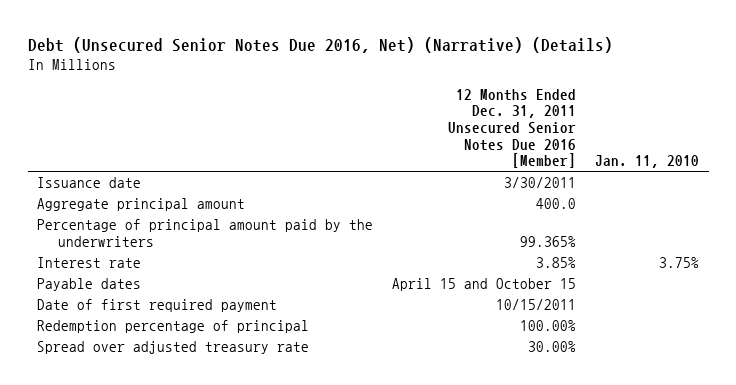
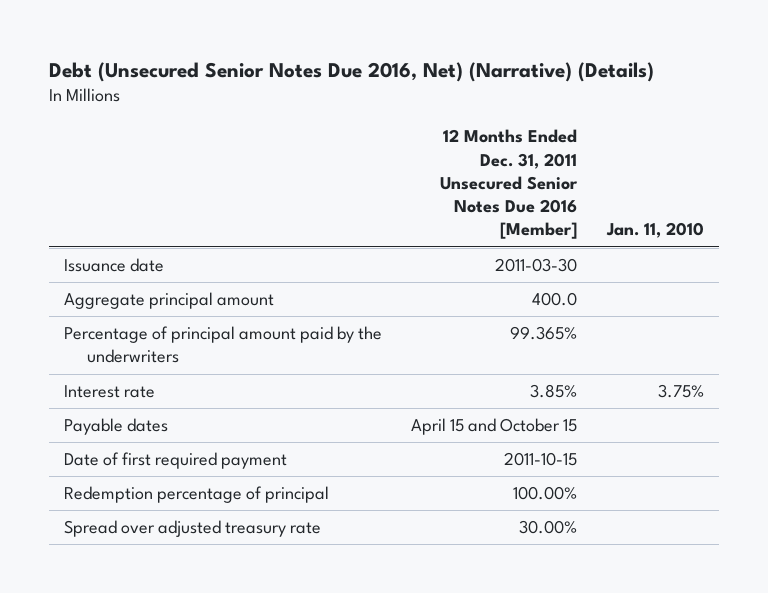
[504,177,577,189] 3/30/2011 -> [495,258,578,273] 2011-03-30
[496,299,577,311] 10/15/2011 -> [504,452,578,467] 2011-10-15

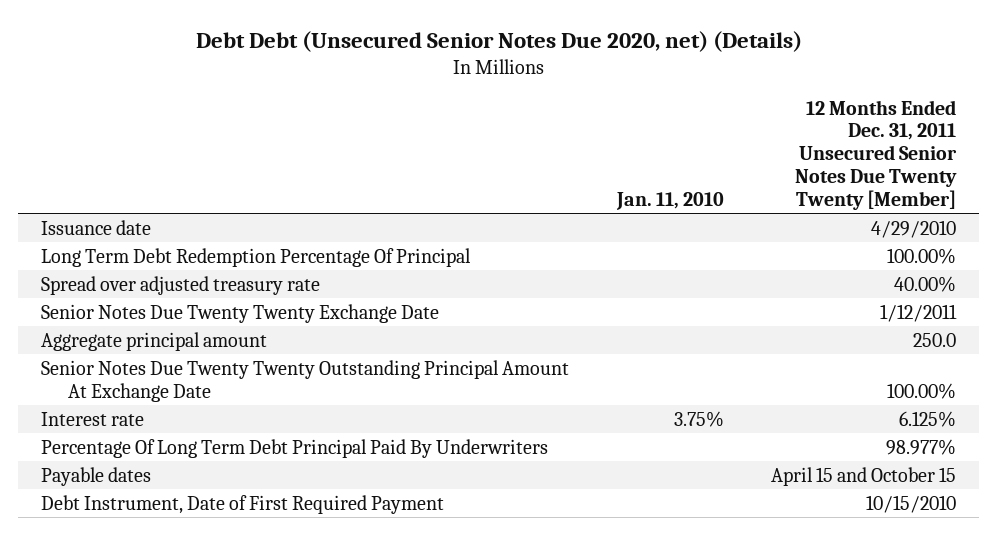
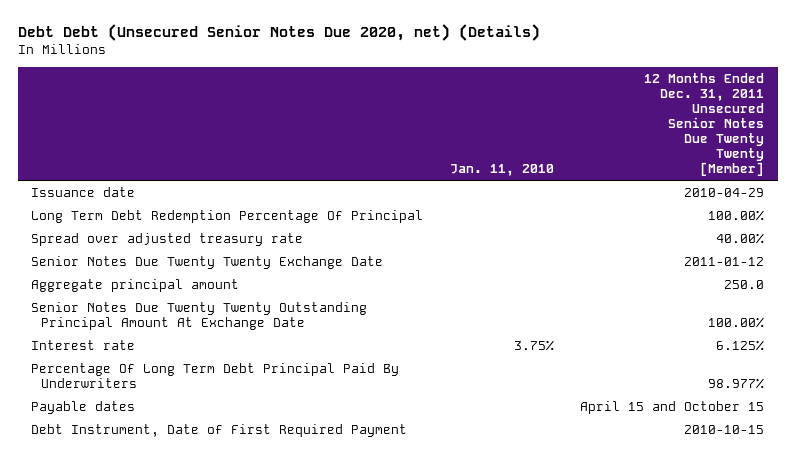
[870,219,956,238] 4/29/2010 -> [684,187,765,197] 2010-04-29
[879,303,957,322] 1/12/2011 -> [684,256,765,266] 2011-01-12
[865,494,956,513] 10/15/2010 -> [684,424,765,434] 2010-10-15

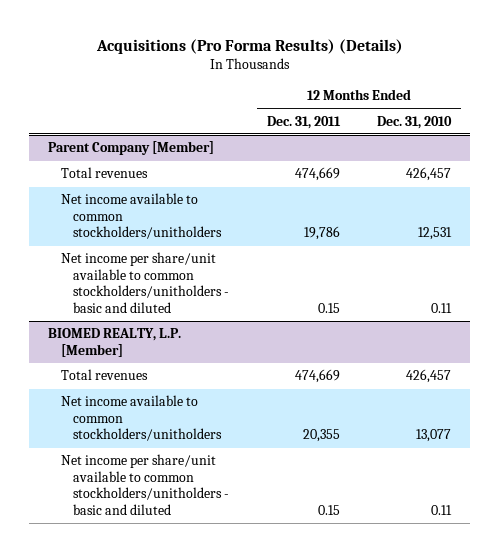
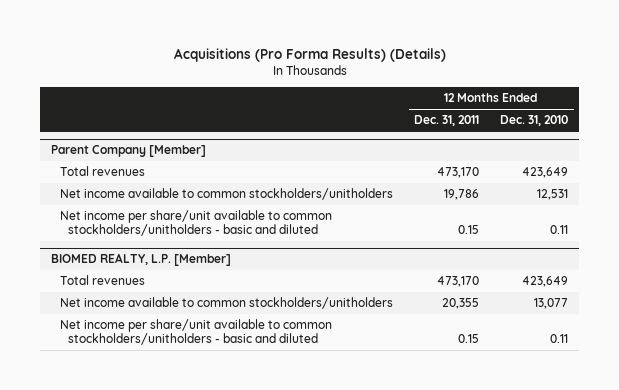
[294,167,340,182] 474,669 -> [436,167,479,179] 473,170
[406,167,452,182] 426,457 -> [522,167,569,179] 423,649
[294,369,340,384] 474,669 -> [436,276,479,288] 473,170
[406,369,452,384] 426,457 -> [522,276,569,288] 423,649

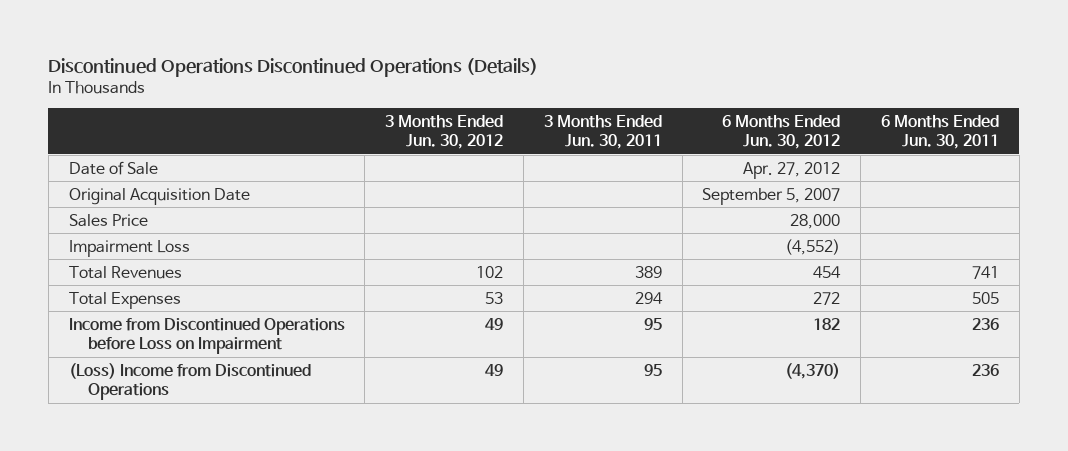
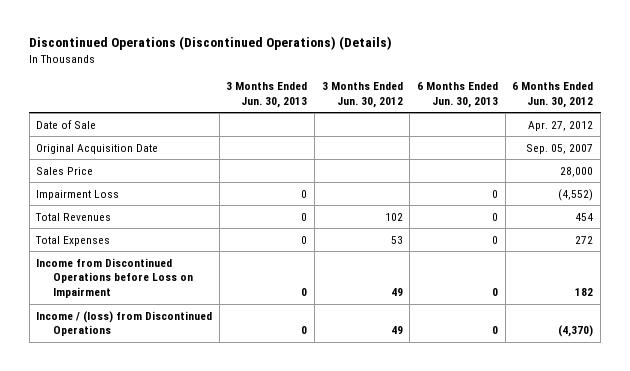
[48,58,539,78] Discontinued Operations Discontinued Operations (Details) -> [29,36,393,51] Discontinued Operations (Discontinued Operations) (Details)
[543,114,662,150] 3 Months Ended Jun. 30, 2011 -> none
[880,114,999,150] 6 Months Ended Jun. 30, 2011 -> none
none -> [226,81,308,108] 3 Months Ended Jun. 30, 2013
none -> [417,81,499,108] 6 Months Ended Jun. 30, 2013
[702,187,841,205] September 5, 2007 -> [526,143,594,154] Sep. 05, 2007
[68,362,311,401] (Loss) Income from Discontinued Operations -> [36,310,213,337] Income / (loss) from Discontinued Operations

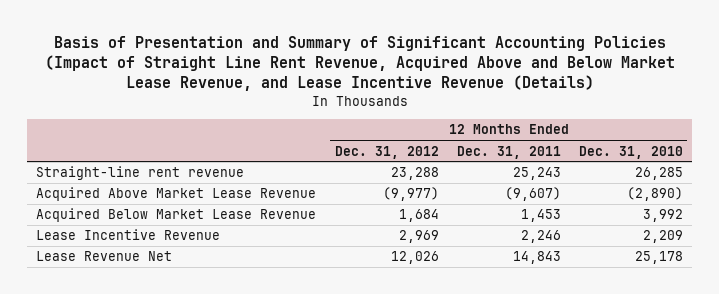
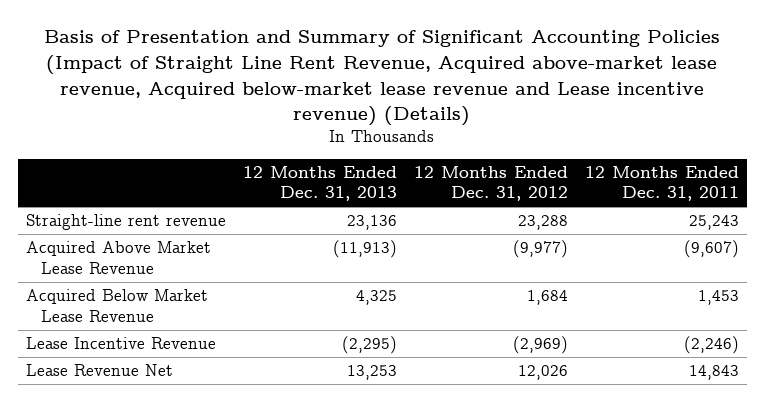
[44,35,675,92] Basis of Presentation and Summary of Significant Accounting Policies (Impact of Straight Line Rent Revenue, Acquired Above and Below Market Lease Revenue, and Lease Incentive Revenue (Details) -> [44,30,721,127] Basis of Presentation and Summary of Significant Accounting Policies (Impact of Straight Line Rent Revenue, Acquired above-market lease revenue, Acquired below-market lease revenue and Lease incentive revenue) (Details)
[578,145,683,159] Dec. 31, 2010 -> none
none -> [243,165,398,202] 12 Months Ended Dec. 31, 2013
[398,230,439,244] 2,969 -> [512,336,568,355] (2,969)
[520,230,561,244] 2,246 -> [683,336,739,355] (2,246)

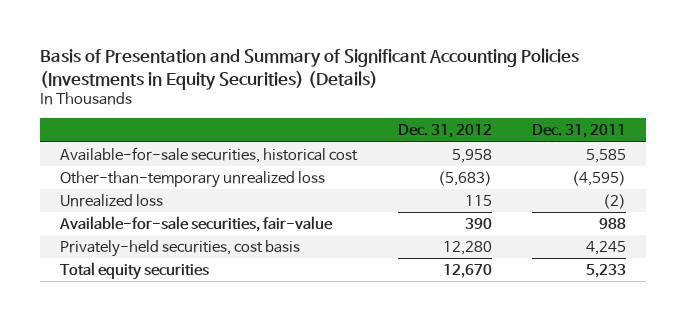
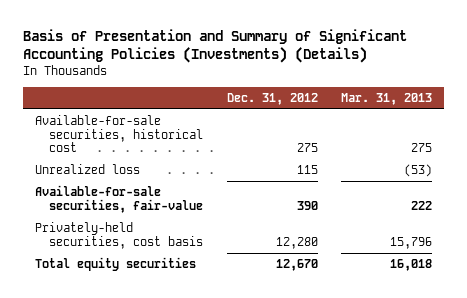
[40,48,580,90] Basis of Presentation and Summary of Significant Accounting Policies (Investments in Equity Securities) (Details) -> [22,28,407,64] Basis of Presentation and Summary of Significant Accounting Policies (Investments) (Details)
[532,124,627,139] Dec. 31, 2011 -> none
none -> [341,92,433,105] Mar. 31, 2013
[60,170,326,188] Other-than-temporary unrealized loss -> none
[451,148,492,163] 5,958 -> [296,143,318,153] 275

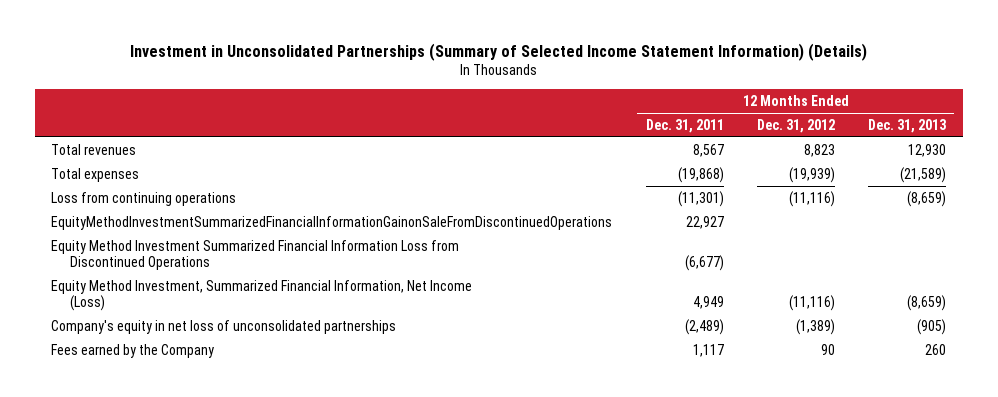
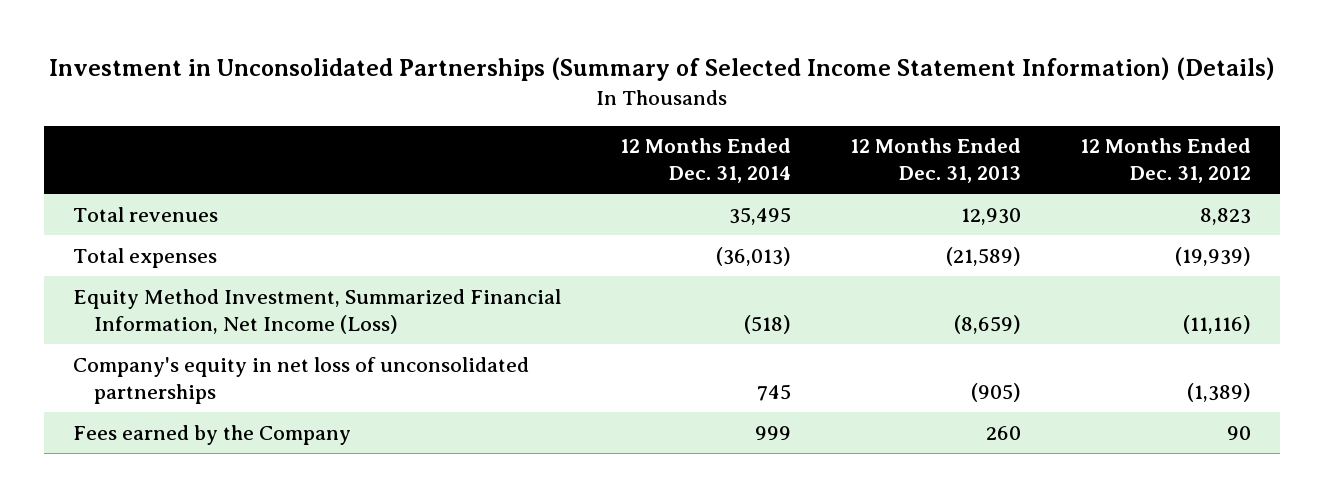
[645,118,724,133] Dec. 31, 2011 -> none
none -> [619,138,791,184] 12 Months Ended Dec. 31, 2014
[51,191,237,206] Loss from continuing operations -> none
[51,215,613,230] EquityMethodInvestmentSummarizedFinancialInformationGainonSaleFromDiscontinuedOperations -> none
[51,239,460,270] Equity Method Investment Summarized Financial Information Loss from Discontinued Operations -> none

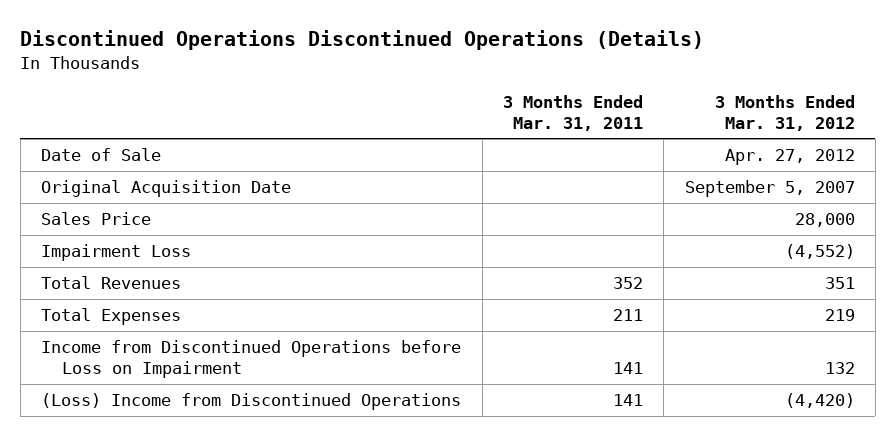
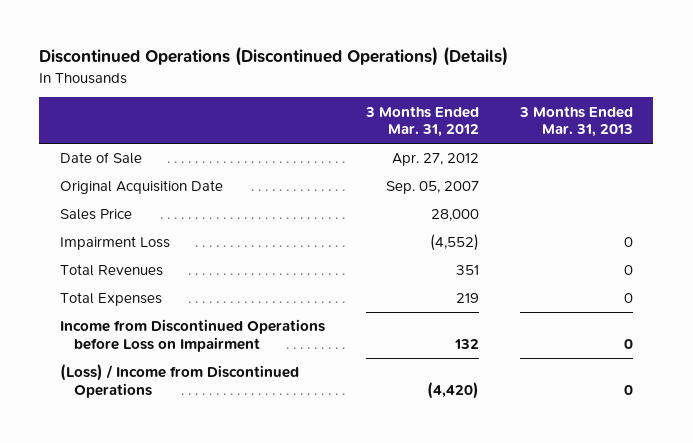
[20,30,705,51] Discontinued Operations Discontinued Operations (Details) -> [39,46,509,67] Discontinued Operations (Discontinued Operations) (Details)
[502,94,643,131] 3 Months Ended Mar. 31, 2011 -> none
none -> [518,105,633,138] 3 Months Ended Mar. 31, 2013
[684,180,855,198] September 5, 2007 -> [385,181,479,195] Sep. 05, 2007
[41,393,462,411] (Loss) Income from Discontinued Operations -> [59,364,299,398] (Loss) / Income from Discontinued Operations

